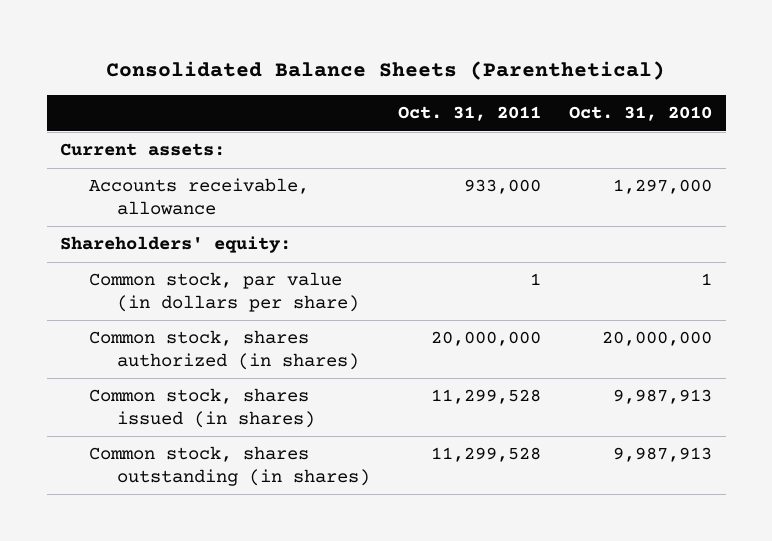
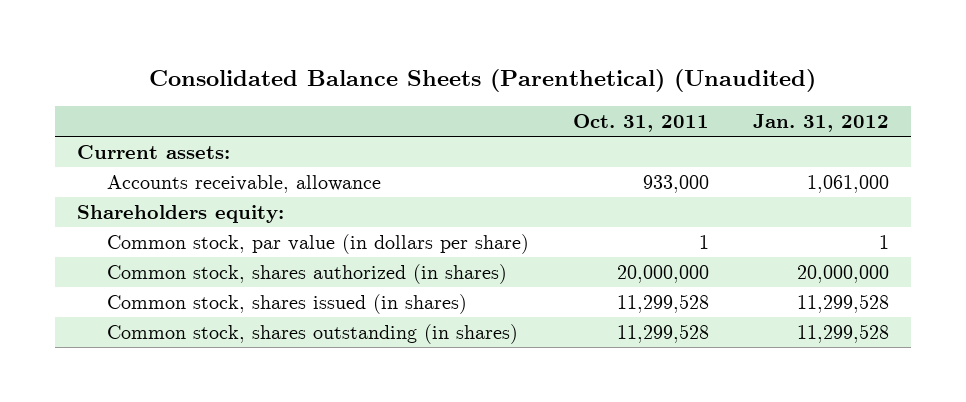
[106,60,666,80] Consolidated Balance Sheets (Parenthetical) -> [148,68,816,92] Consolidated Balance Sheets (Parenthetical) (Unaudited)
[568,106,712,122] Oct. 31, 2010 -> none
none -> [752,113,889,132] Jan. 31, 2012
[60,236,292,254] Shareholders' equity: -> [76,205,284,224] Shareholders equity:

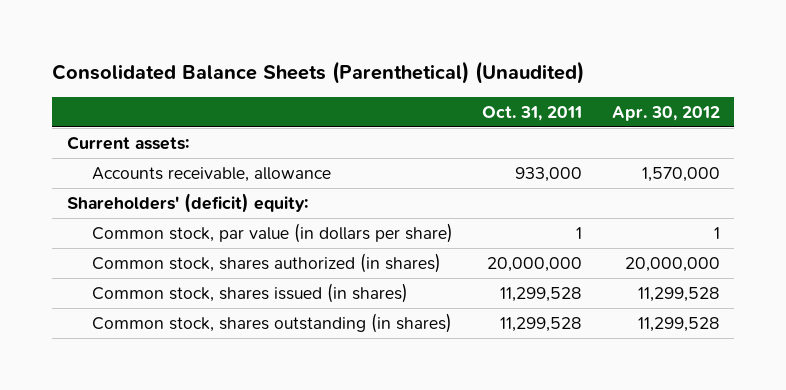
[752,113,889,132] Jan. 31, 2012 -> none
none -> [611,105,720,121] Apr. 30, 2012
[76,205,284,224] Shareholders equity: -> [66,192,308,213] Shareholders' (deficit) equity:

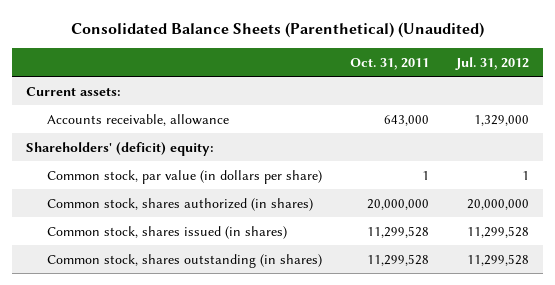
[611,105,720,121] Apr. 30, 2012 -> none
none -> [455,56,530,70] Jul. 31, 2012
[515,166,583,182] 933,000 -> [383,114,429,126] 643,000

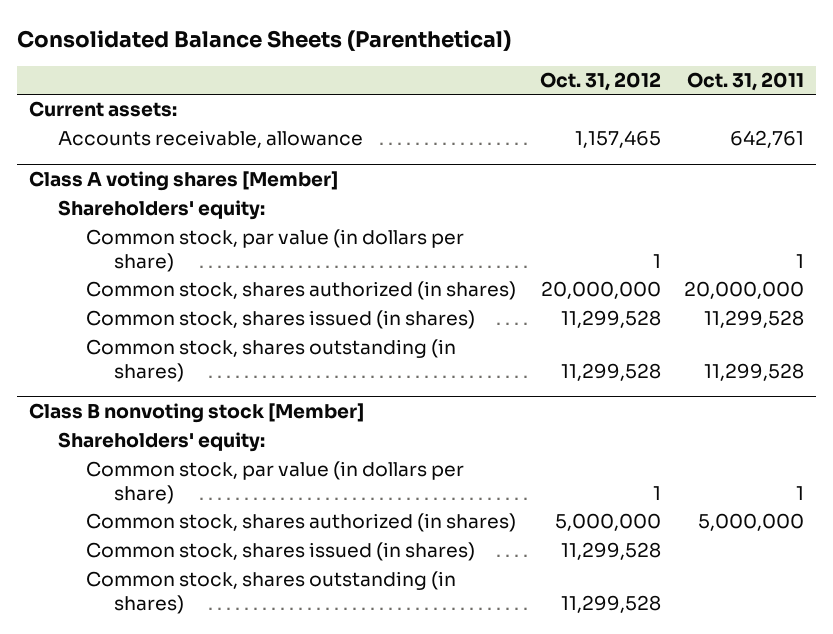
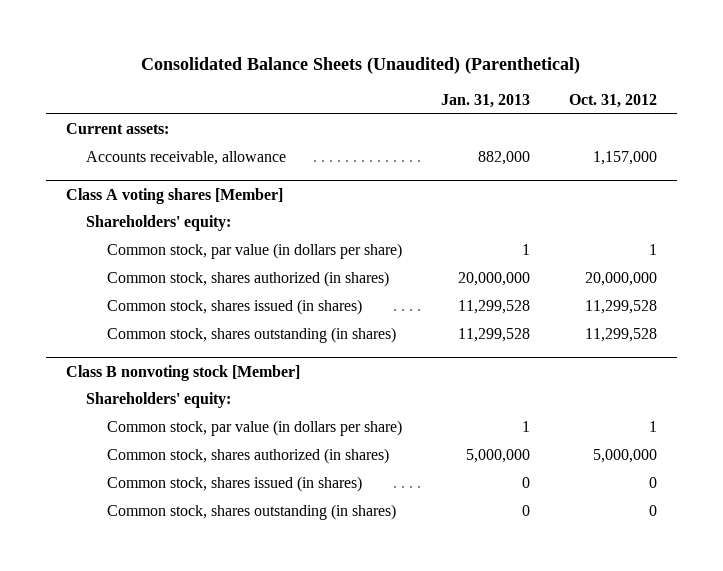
[17,29,512,51] Consolidated Balance Sheets (Parenthetical) -> [141,57,581,75] Consolidated Balance Sheets (Unaudited) (Parenthetical)
[687,71,805,91] Oct. 31, 2011 -> none
none -> [440,94,530,109] Jan. 31, 2013
[574,130,661,149] 1,157,465 -> [593,150,658,165] 1,157,000
[560,542,661,561] 11,299,528 -> [649,476,658,488] 0
[560,594,661,613] 11,299,528 -> [649,504,658,516] 0

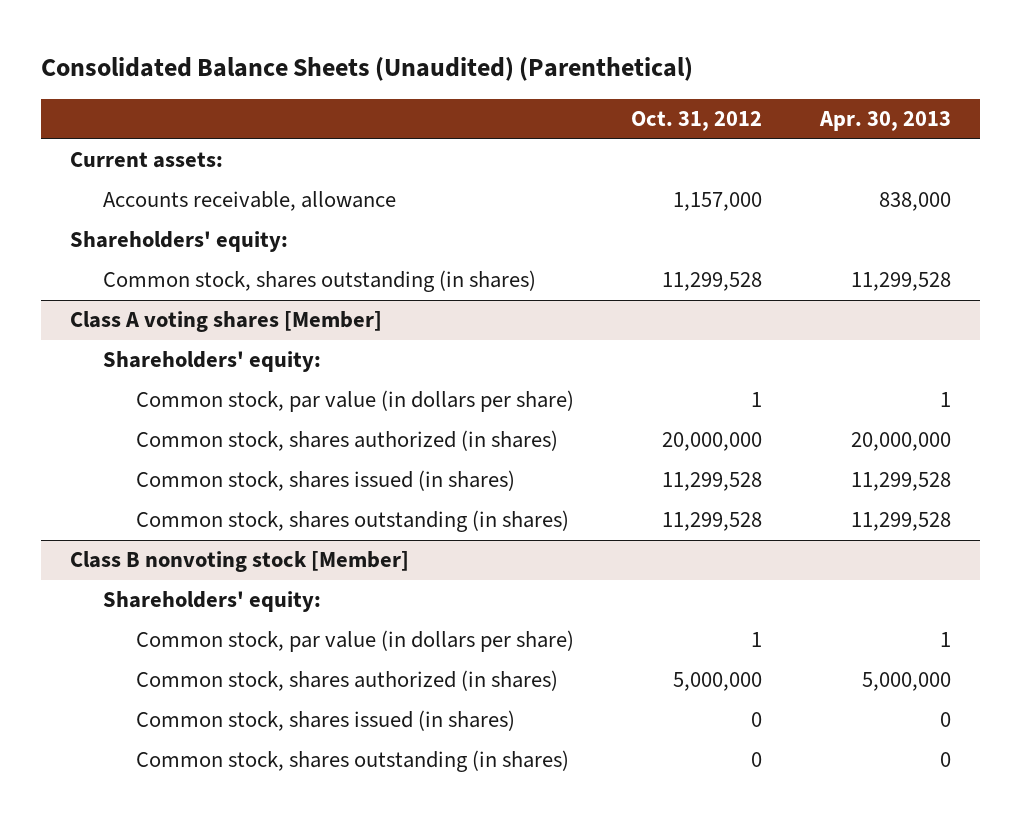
[440,94,530,109] Jan. 31, 2013 -> none
none -> [819,111,952,132] Apr. 30, 2013
none -> [69,231,288,253] Shareholders' equity:
none -> [102,270,536,293] Common stock, shares outstanding (in shares)

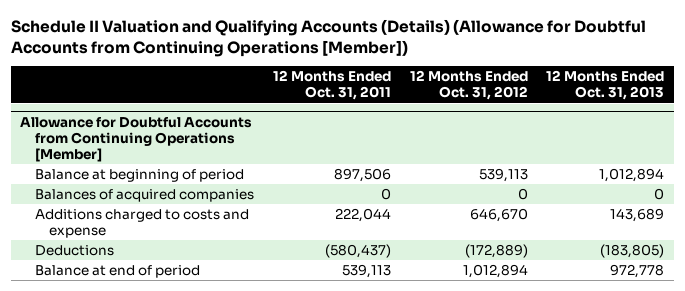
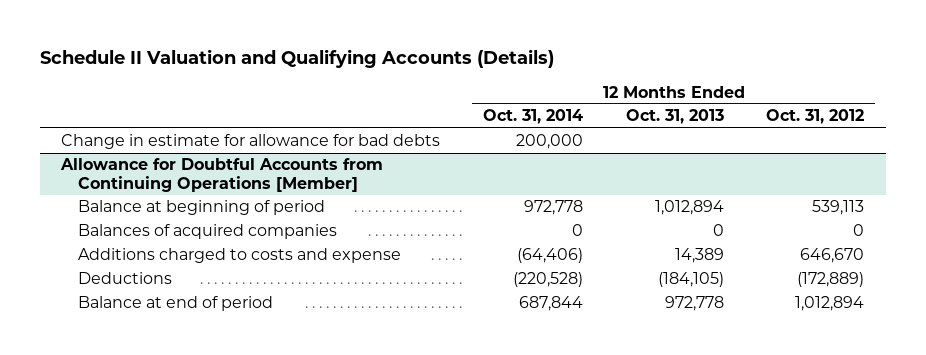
[10,18,646,57] Schedule II Valuation and Qualifying Accounts (Details) (Allowance for Doubtful Accounts from Continuing Operations [Member]) -> [39,49,554,69] Schedule II Valuation and Qualifying Accounts (Details)
[272,70,391,101] 12 Months Ended Oct. 31, 2011 -> none
none -> [482,109,583,125] Oct. 31, 2014
none -> [61,134,441,150] Change in estimate for allowance for bad debts
[610,208,665,223] 143,689 -> [674,248,724,264] 14,389
[600,244,665,259] (183,805) -> [657,272,724,288] (184,105)

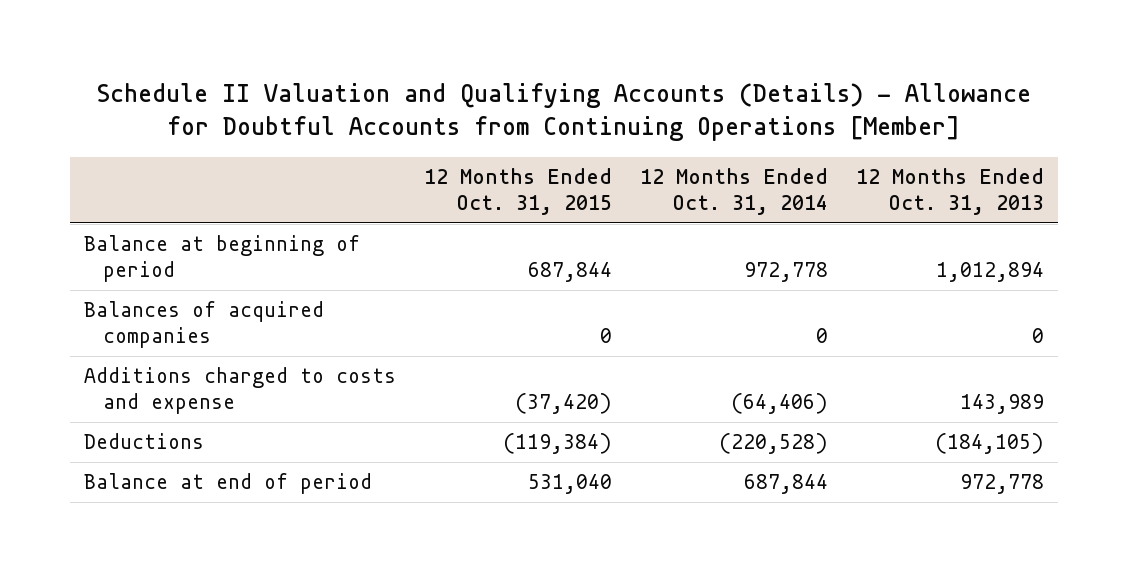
[39,49,554,69] Schedule II Valuation and Qualifying Accounts (Details) -> [95,83,1031,142] Schedule II Valuation and Qualifying Accounts (Details) - Allowance for Doubtful Accounts from Continuing Operations [Member]
[766,109,865,125] Oct. 31, 2012 -> none
none -> [423,168,612,216] 12 Months Ended Oct. 31, 2015
[61,134,441,150] Change in estimate for allowance for bad debts -> none
[60,158,384,192] Allowance for Doubtful Accounts from Continuing Operations [Member] -> none
[674,248,724,264] 14,389 -> [959,394,1044,415] 143,989

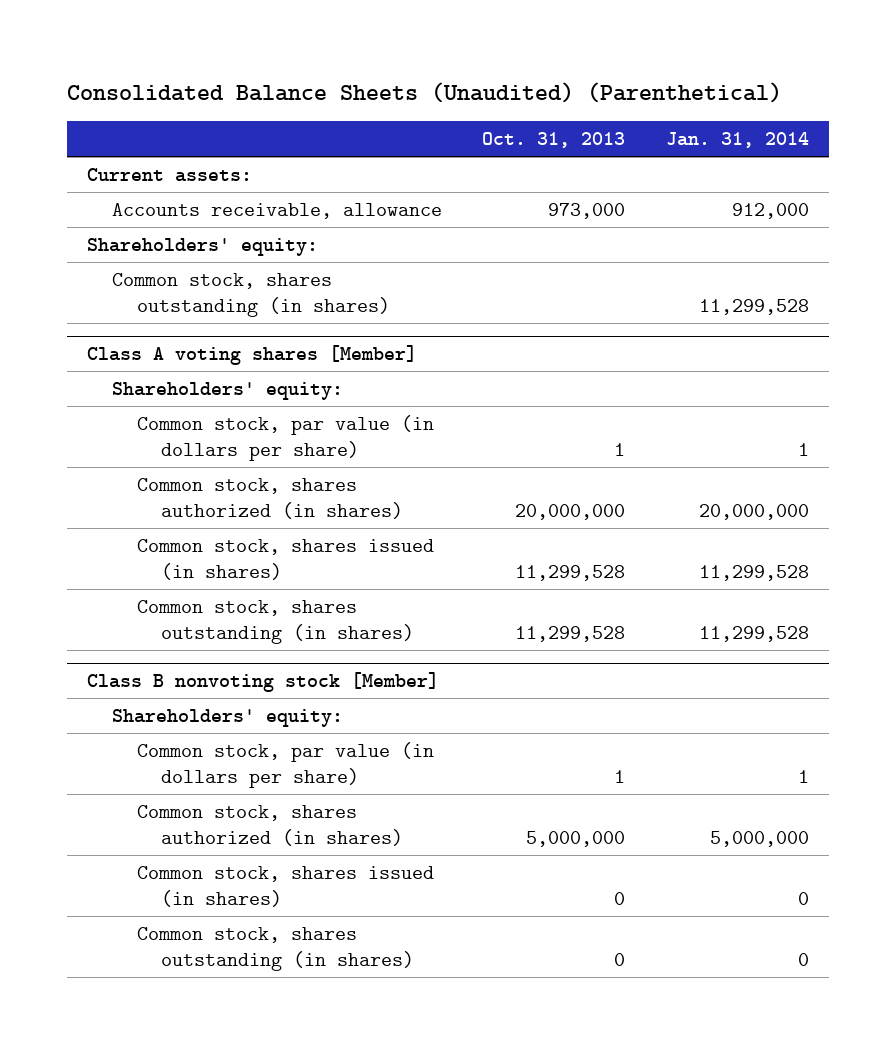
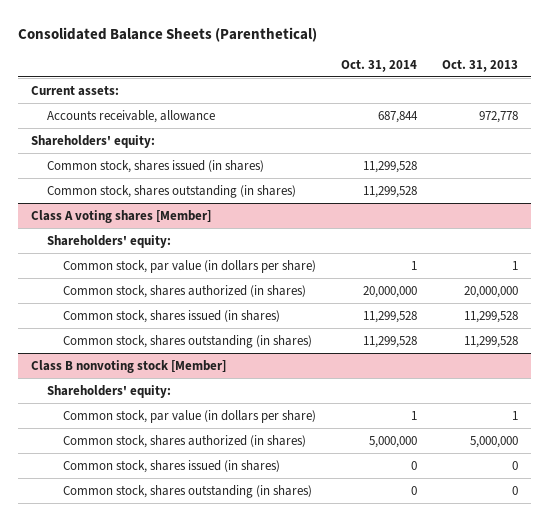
[67,81,783,103] Consolidated Balance Sheets (Unaudited) (Parenthetical) -> [18,26,318,42] Consolidated Balance Sheets (Parenthetical)
[665,132,809,149] Jan. 31, 2014 -> none
none -> [341,59,418,72] Oct. 31, 2014
[548,203,626,220] 973,000 -> [479,110,519,123] 972,778
none -> [46,159,264,173] Common stock, shares issued (in shares)

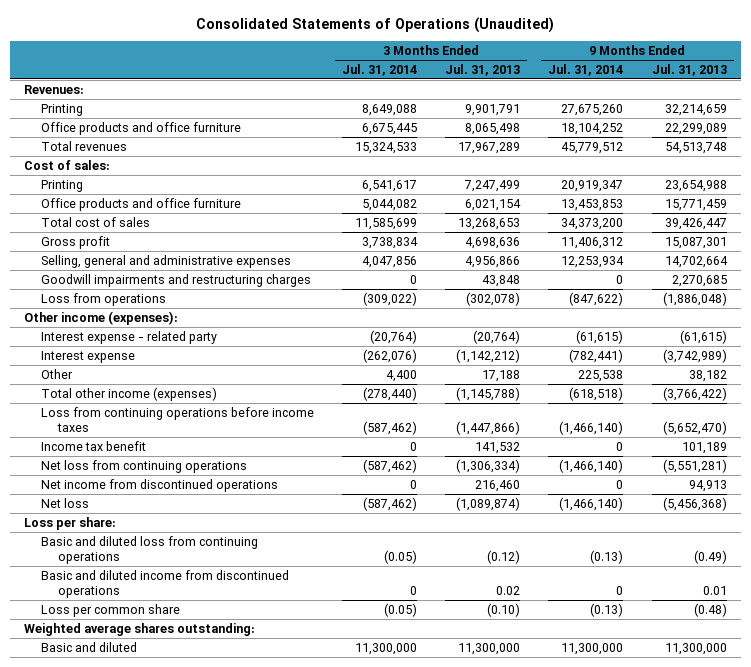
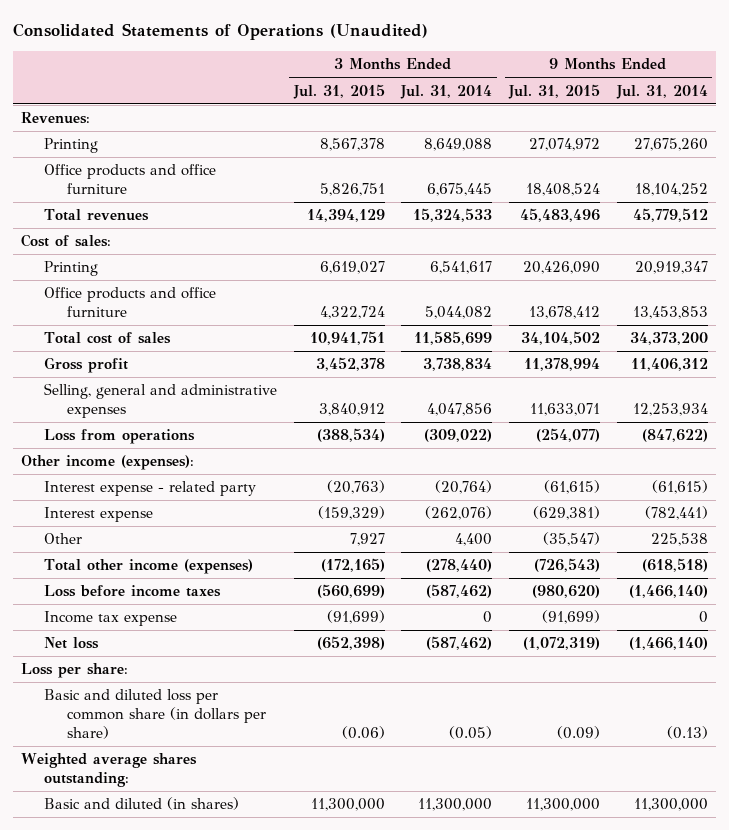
[445,63,521,76] Jul. 31, 2013 -> none
[651,63,727,76] Jul. 31, 2013 -> none
none -> [292,83,385,99] Jul. 31, 2015
none -> [508,83,601,99] Jul. 31, 2015
[40,273,311,287] Goodwill impairments and restructuring charges -> none
[40,459,247,473] Net loss from continuing operations -> none
[40,478,278,492] Net income from discontinued operations -> none
[40,406,314,433] Loss from continuing operations before income taxes -> [43,585,221,598] Loss before income taxes
[40,440,146,451] Income tax benefit -> [43,611,177,627] Income tax expense
[40,535,258,565] Basic and diluted loss from continuing operations -> none
[40,569,289,599] Basic and diluted income from discontinued operations -> none
[40,603,180,617] Loss per common share -> [43,689,266,740] Basic and diluted loss per common share (in dollars per share)
[40,641,137,652] Basic and diluted -> [43,797,239,811] Basic and diluted (in shares)

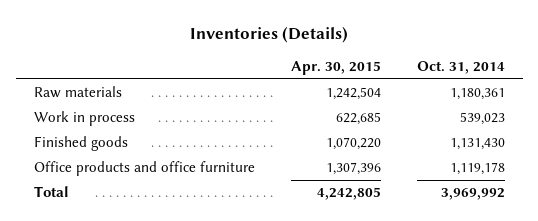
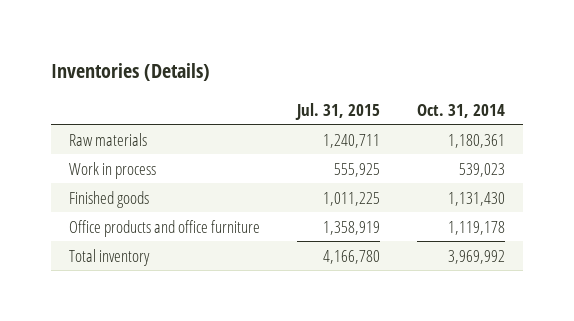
[290,60,381,75] Apr. 30, 2015 -> none
none -> [294,102,380,120] Jul. 31, 2015
[33,186,69,198] Total -> [69,248,151,266] Total inventory

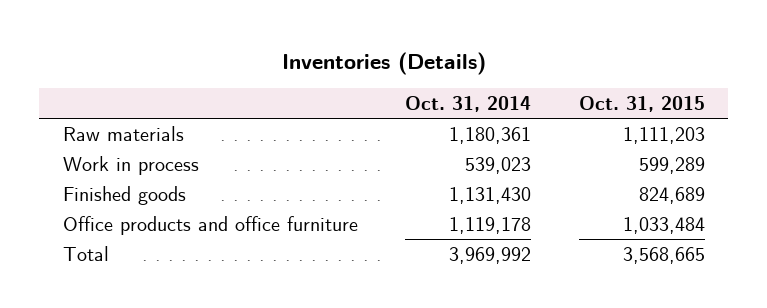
[294,102,380,120] Jul. 31, 2015 -> none
none -> [578,96,705,113] Oct. 31, 2015
[69,248,151,266] Total inventory -> [62,245,109,261] Total

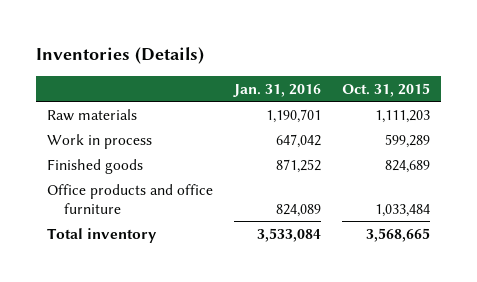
[405,96,532,113] Oct. 31, 2014 -> none
none -> [232,83,321,97] Jan. 31, 2016
[62,245,109,261] Total -> [46,227,157,243] Total inventory

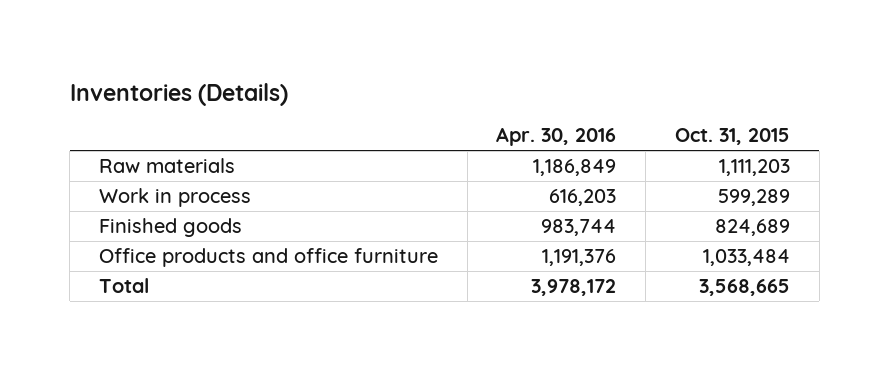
[232,83,321,97] Jan. 31, 2016 -> none
none -> [496,127,617,147] Apr. 30, 2016
[46,227,157,243] Total inventory -> [98,277,149,293] Total

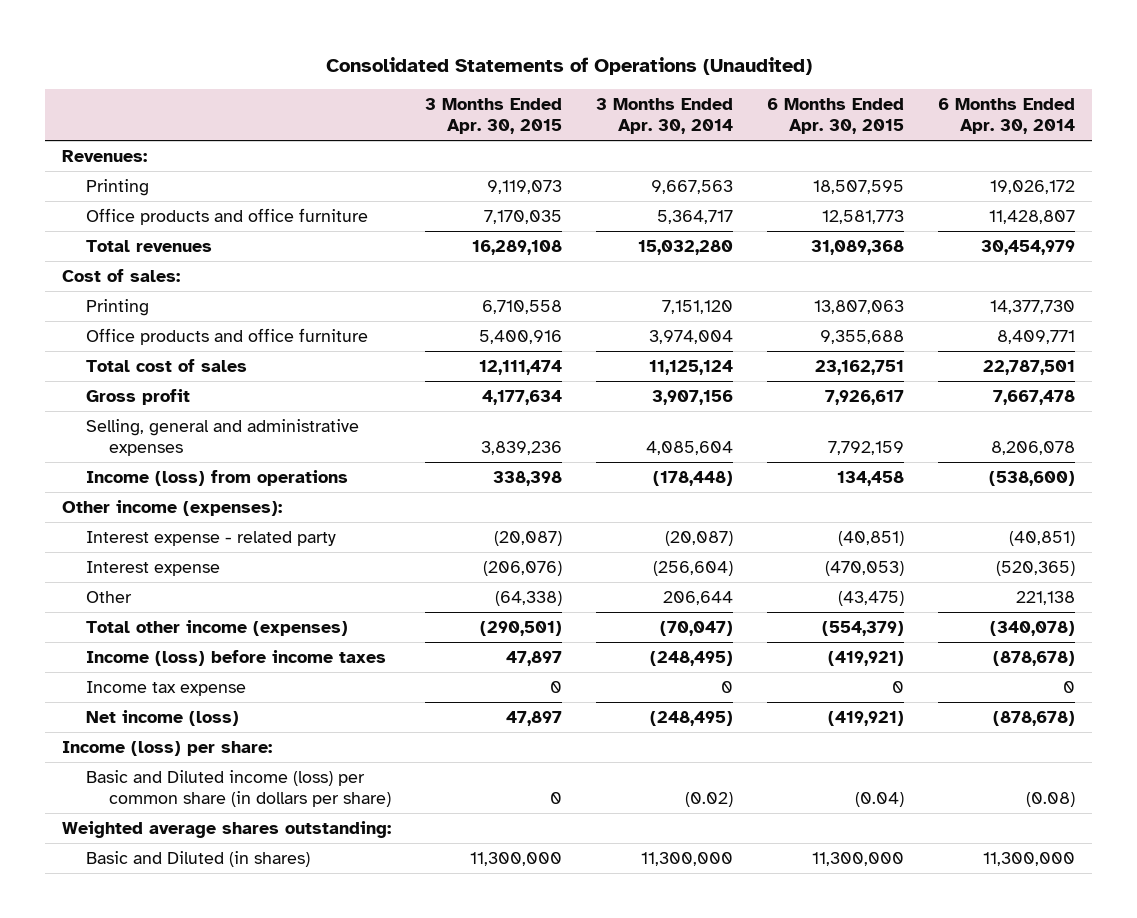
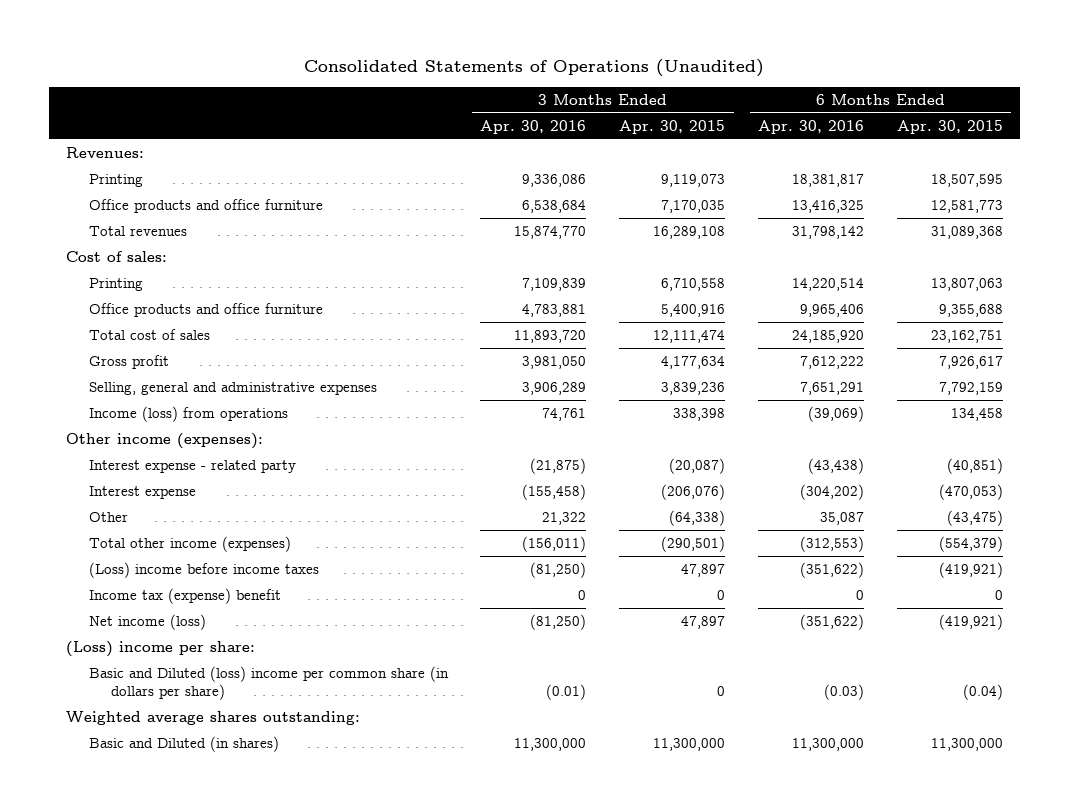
[596,98,734,135] 3 Months Ended Apr. 30, 2014 -> none
[938,98,1076,135] 6 Months Ended Apr. 30, 2014 -> none
none -> [480,119,587,134] Apr. 30, 2016
none -> [758,119,865,134] Apr. 30, 2016
[85,649,386,666] Income (loss) before income taxes -> [88,561,319,578] (Loss) income before income taxes
[85,680,246,696] Income tax expense -> [88,587,281,604] Income tax (expense) benefit
[61,740,272,756] Income (loss) per share: -> [65,640,255,657] (Loss) income per share:
[85,769,392,807] Basic and Diluted income (loss) per common share (in dollars per share) -> [88,665,449,700] Basic and Diluted (loss) income per common share (in dollars per share)

